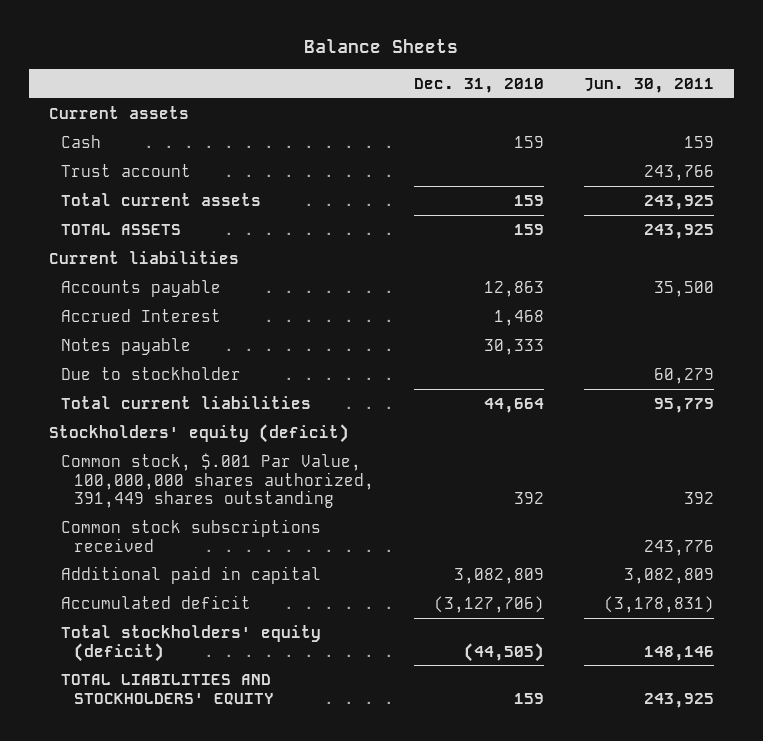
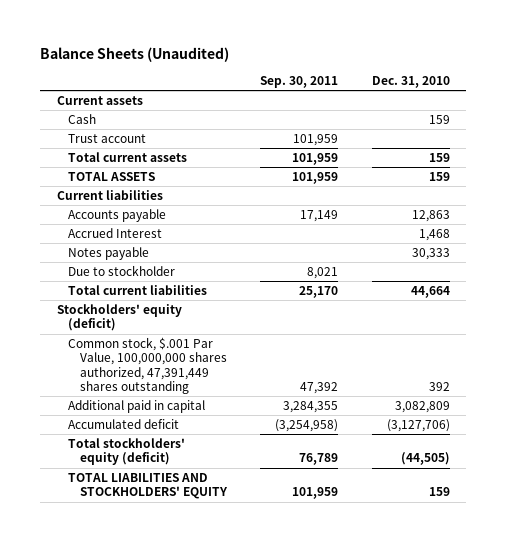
[304,39,459,54] Balance Sheets -> [40,47,230,63] Balance Sheets (Unaudited)
[584,77,715,93] Jun. 30, 2011 -> none
none -> [260,76,339,89] Sep. 30, 2011
[61,518,322,552] Common stock subscriptions received -> none
[61,452,375,509] Common stock, $.001 Par Value, 100,000,000 shares authorized, 391,449 shares outstanding -> [68,337,228,395] Common stock, $.001 Par Value, 100,000,000 shares authorized, 47,391,449 shares outstanding

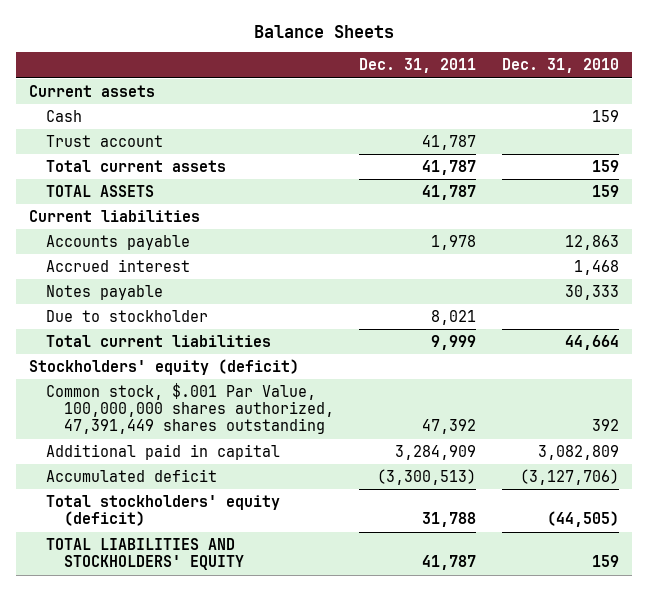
[40,47,230,63] Balance Sheets (Unaudited) -> [253,25,394,39] Balance Sheets
[260,76,339,89] Sep. 30, 2011 -> none
none -> [359,58,477,74] Dec. 31, 2011
[68,228,163,239] Accrued Interest -> [46,258,191,272] Accrued interest

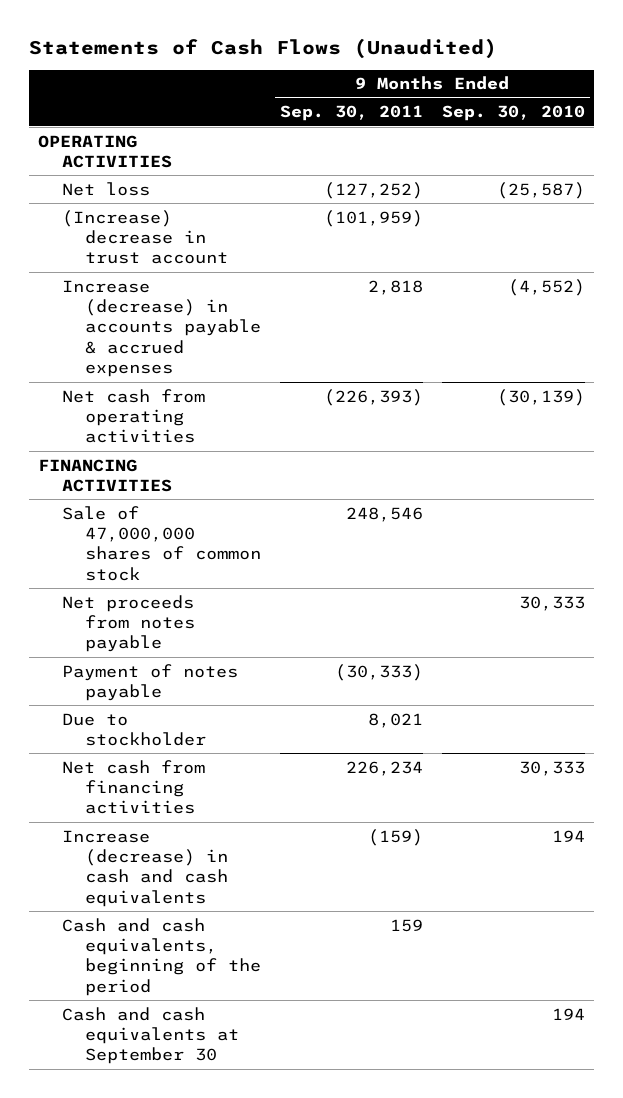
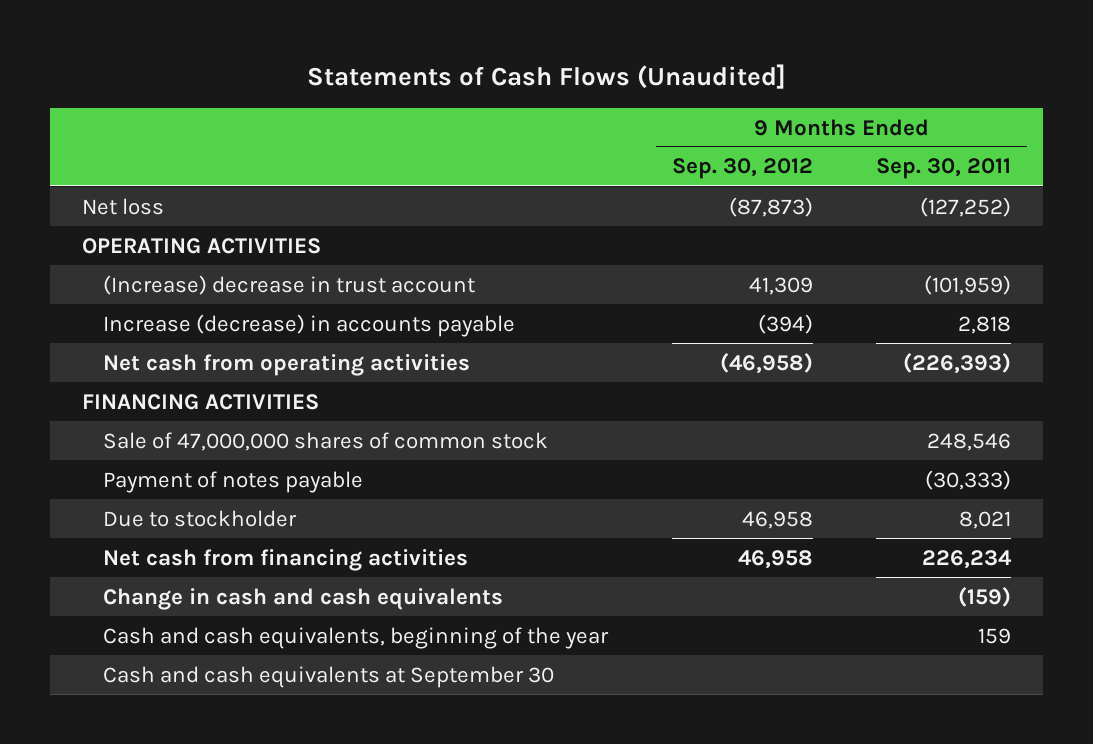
[29,37,498,59] Statements of Cash Flows (Unaudited) -> [306,64,786,90] Statements of Cash Flows (Unaudited]
[441,105,585,122] Sep. 30, 2010 -> none
none -> [671,158,813,180] Sep. 30, 2012
[38,134,172,169] OPERATING ACTIVITIES -> [82,237,322,254] OPERATING ACTIVITIES
[61,279,262,378] Increase (decrease) in accounts payable & accrued expenses -> [103,313,516,337] Increase (decrease) in accounts payable
[61,594,196,653] Net proceeds from notes payable -> none
[61,829,229,907] Increase (decrease) in cash and cash equivalents -> [103,587,504,610] Change in cash and cash equivalents
[61,917,262,996] Cash and cash equivalents, beginning of the period -> [103,626,610,649] Cash and cash equivalents, beginning of the year

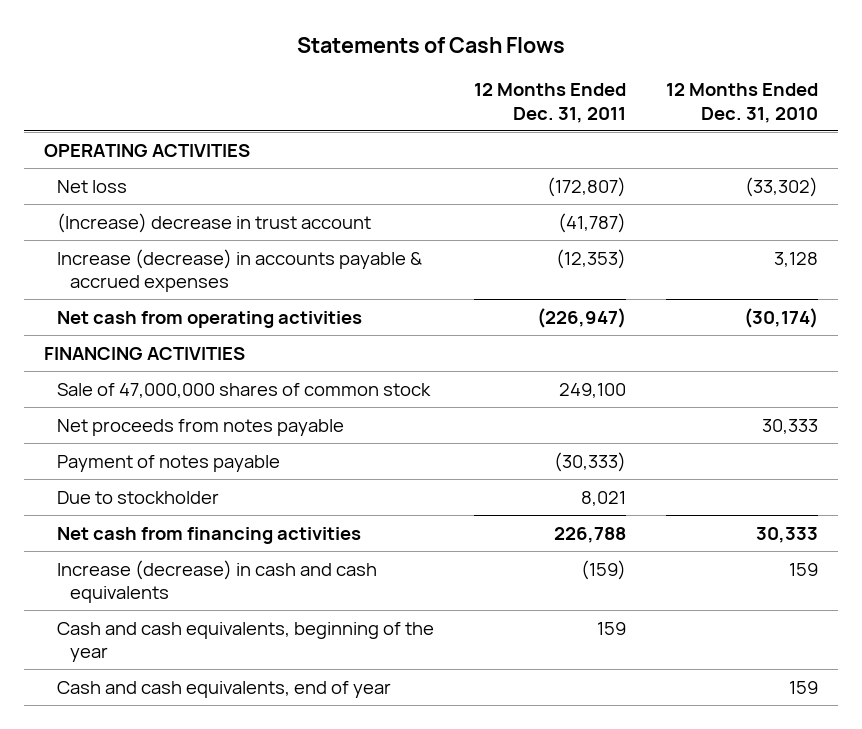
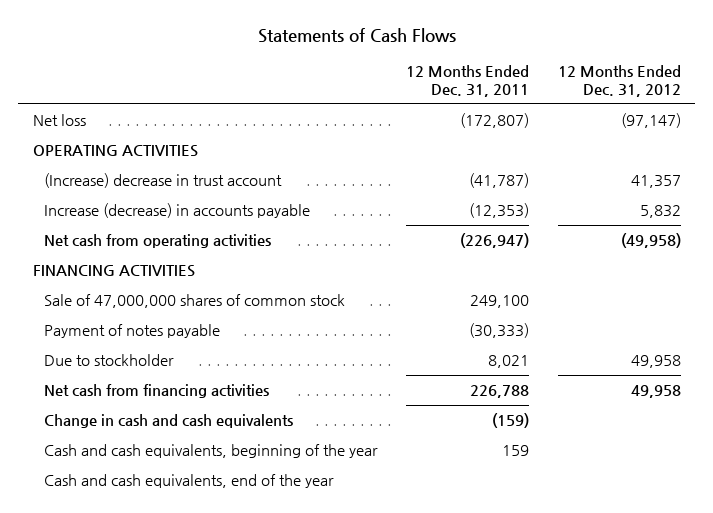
[666,82,819,123] 12 Months Ended Dec. 31, 2010 -> none
none -> [557,64,681,98] 12 Months Ended Dec. 31, 2012
[43,143,250,157] OPERATING ACTIVITIES -> [32,144,198,157] OPERATING ACTIVITIES
[57,248,423,293] Increase (decrease) in accounts payable & accrued expenses -> [44,202,311,218] Increase (decrease) in accounts payable
[57,418,345,436] Net proceeds from notes payable -> none
[57,559,378,604] Increase (decrease) in cash and cash equivalents -> [44,413,294,428] Change in cash and cash equivalents
[57,680,392,698] Cash and cash equivalents, end of year -> [44,473,335,488] Cash and cash equivalents, end of the year

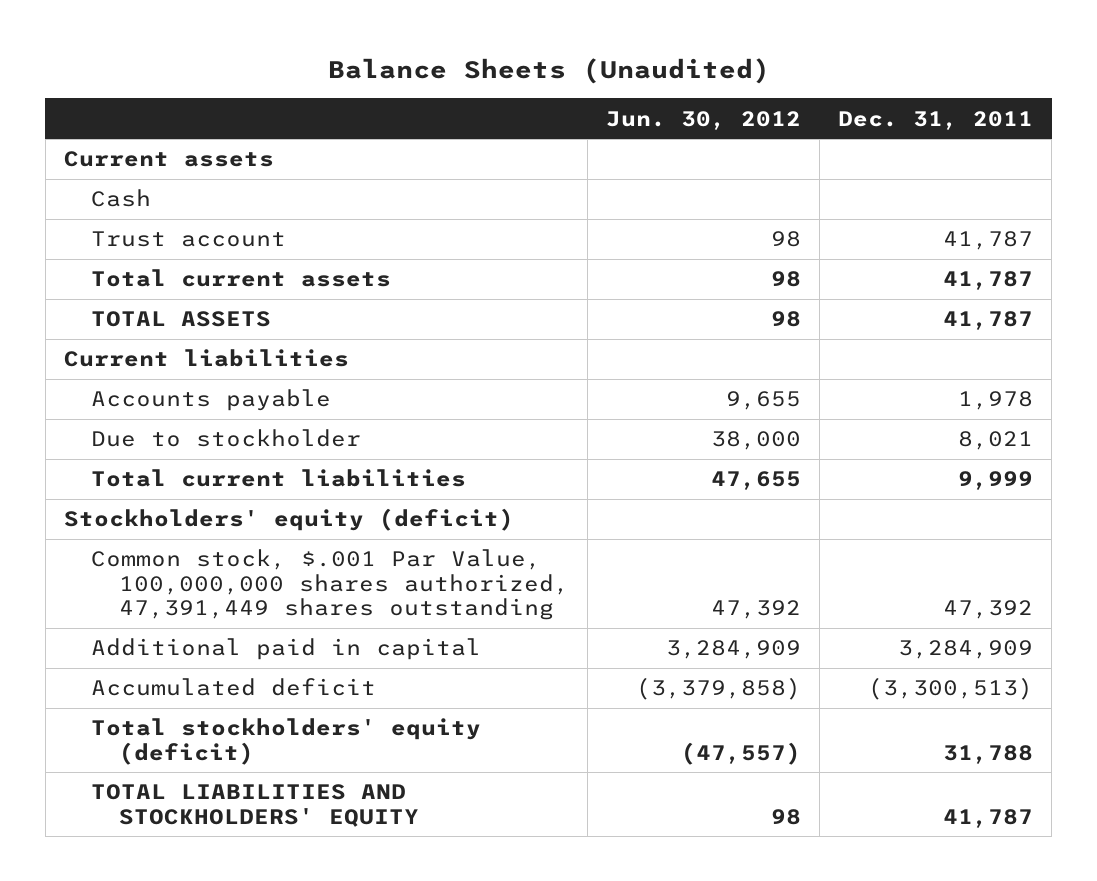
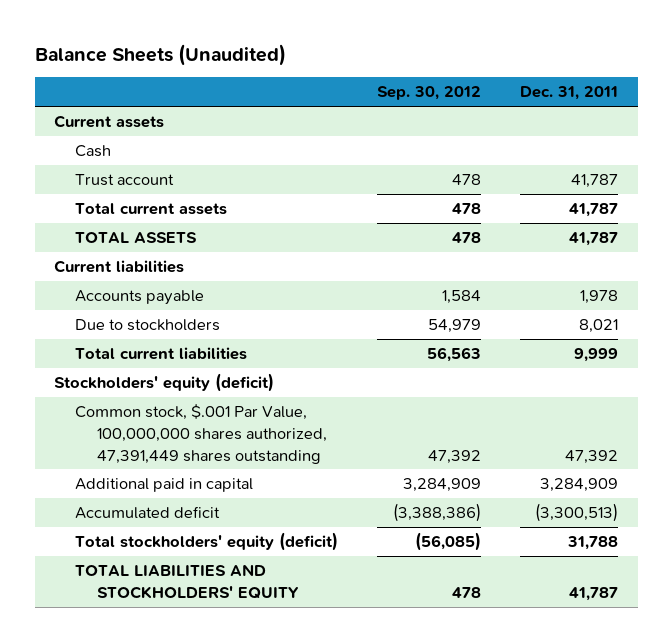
[605,110,801,130] Jun. 30, 2012 -> none
none -> [377,86,482,101] Sep. 30, 2012
[91,429,362,448] Due to stockholder -> [75,319,221,332] Due to stockholders

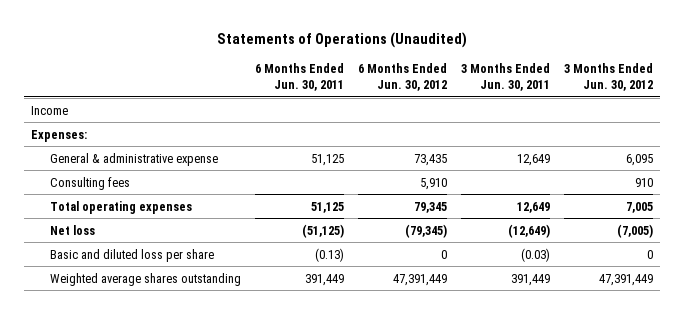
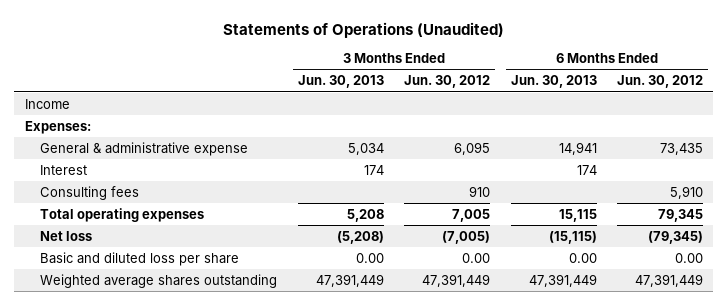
[254,62,344,91] 6 Months Ended Jun. 30, 2011 -> none
[460,62,550,91] 3 Months Ended Jun. 30, 2011 -> none
none -> [297,75,384,89] Jun. 30, 2013
none -> [510,75,597,89] Jun. 30, 2013
none -> [40,164,88,175] Interest
[440,249,447,259] 0 -> [675,252,704,263] 0.00
[646,249,653,259] 0 -> [462,252,491,263] 0.00

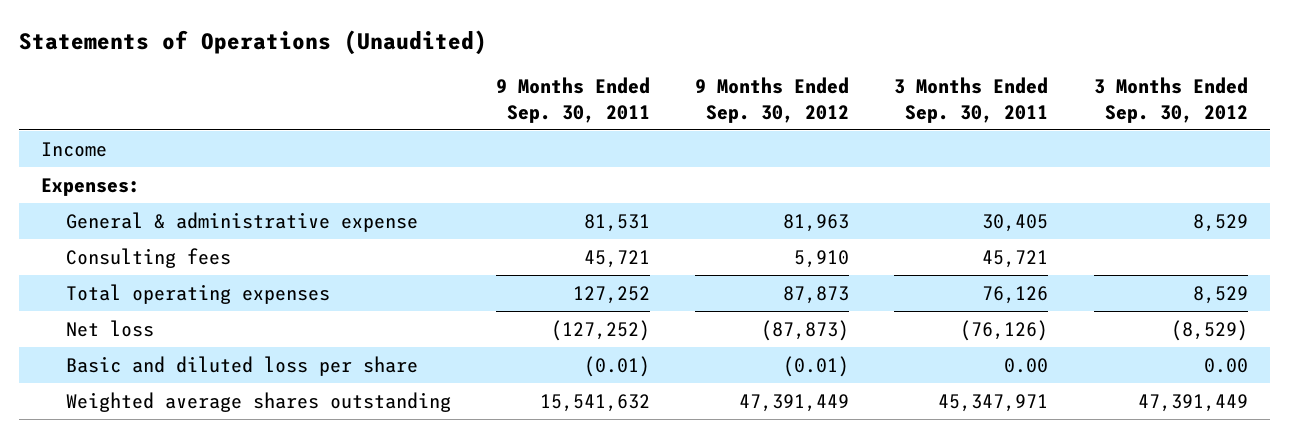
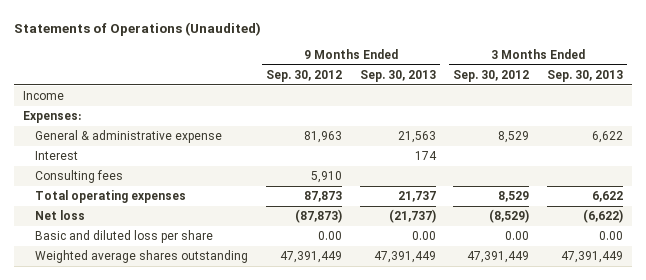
[496,77,651,123] 9 Months Ended Sep. 30, 2011 -> none
[894,77,1049,123] 3 Months Ended Sep. 30, 2011 -> none
none -> [359,69,436,82] Sep. 30, 2013
none -> [546,69,623,82] Sep. 30, 2013
none -> [35,151,79,161] Interest
[783,355,850,377] (0.01) -> [318,231,343,241] 0.00

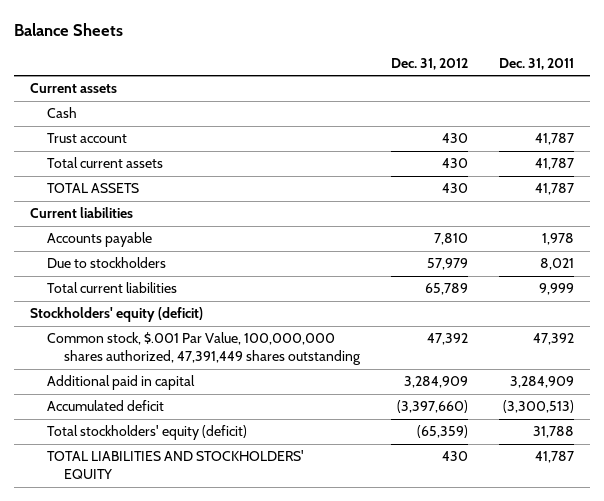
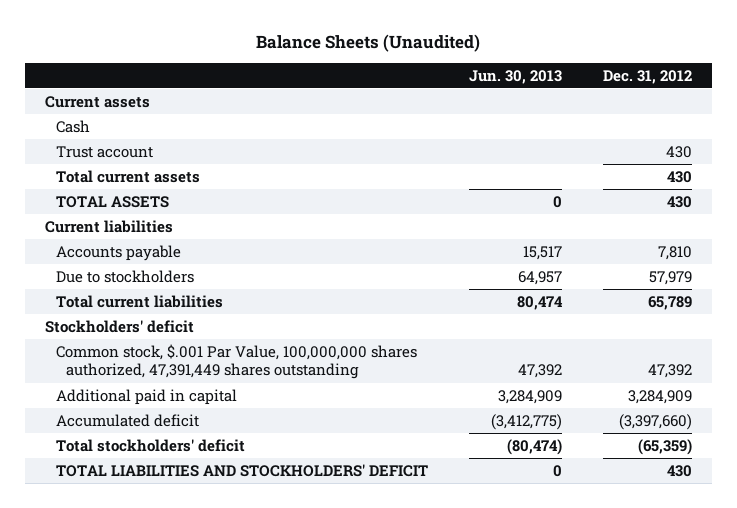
[14,23,124,37] Balance Sheets -> [256,33,481,52] Balance Sheets (Unaudited)
[499,57,575,70] Dec. 31, 2011 -> none
none -> [468,69,562,84] Jun. 30, 2013
[29,307,203,323] Stockholders' equity (deficit) -> [45,319,195,333] Stockholders' deficit
[46,425,247,441] Total stockholders' equity (deficit) -> [55,438,245,452] Total stockholders' deficit
[46,450,304,480] TOTAL LIABILITIES AND STOCKHOLDERS' EQUITY -> [55,463,428,477] TOTAL LIABILITIES AND STOCKHOLDERS' DEFICIT

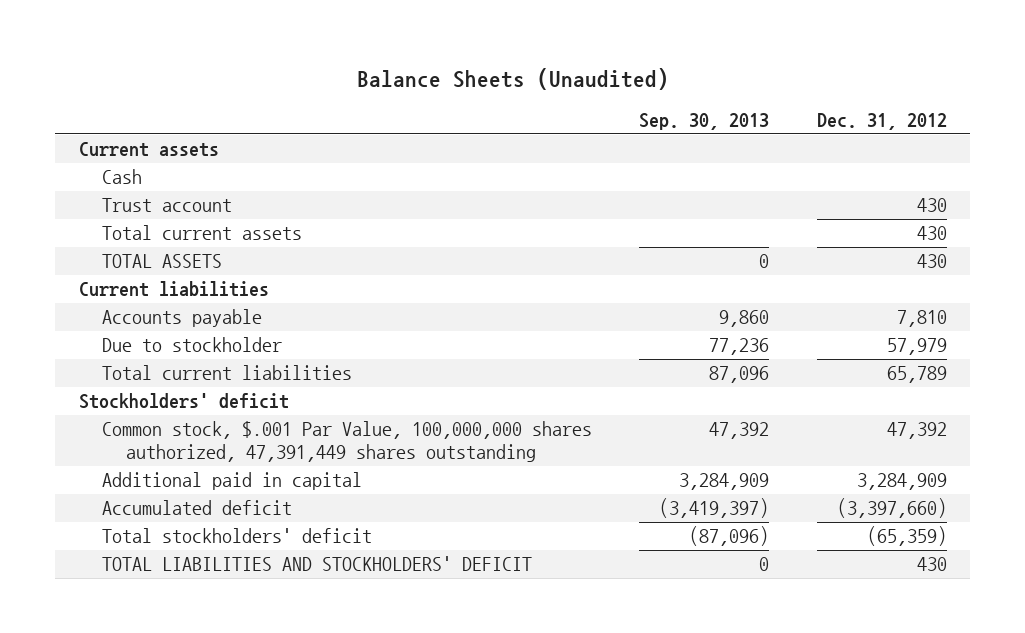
[468,69,562,84] Jun. 30, 2013 -> none
none -> [639,113,770,131] Sep. 30, 2013
[55,269,194,283] Due to stockholders -> [102,337,283,353] Due to stockholder

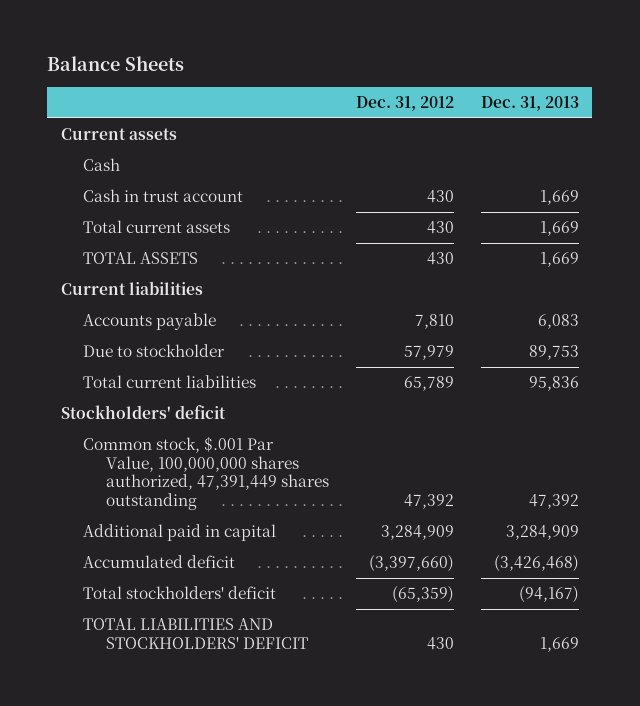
[356,68,669,91] Balance Sheets (Unaudited) -> [47,56,185,72] Balance Sheets
[639,113,770,131] Sep. 30, 2013 -> none
none -> [481,96,580,112] Dec. 31, 2013
[102,198,233,213] Trust account -> [83,189,244,203] Cash in trust account

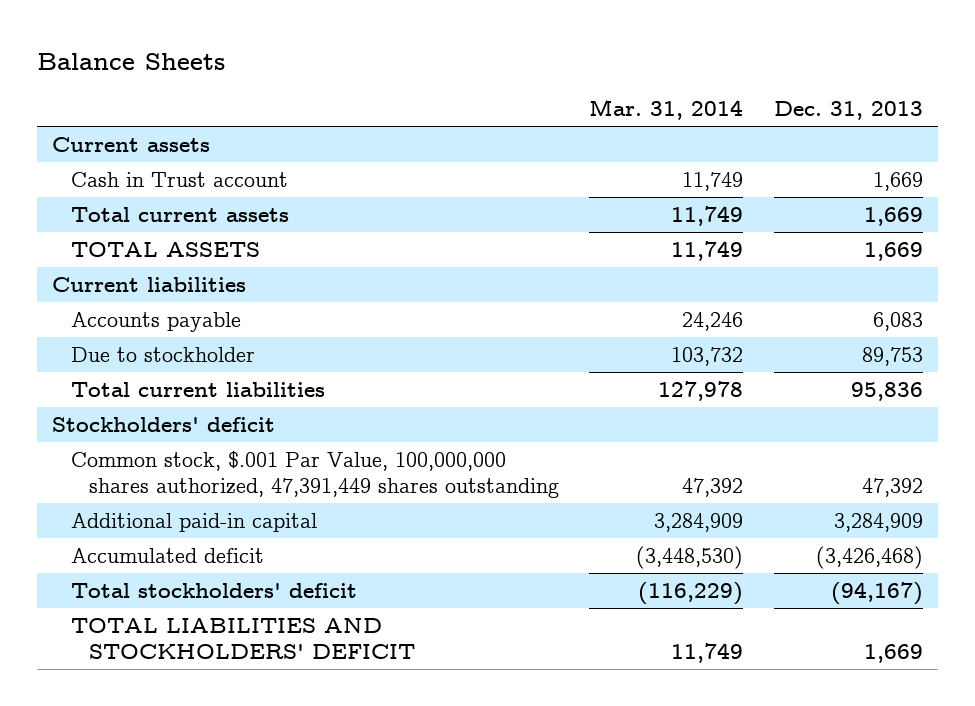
[356,96,455,112] Dec. 31, 2012 -> none
none -> [589,99,744,121] Mar. 31, 2014
[83,158,121,172] Cash -> none
[83,189,244,203] Cash in trust account -> [70,171,288,187] Cash in Trust account
[83,524,277,542] Additional paid in capital -> [70,512,317,532] Additional paid-in capital

